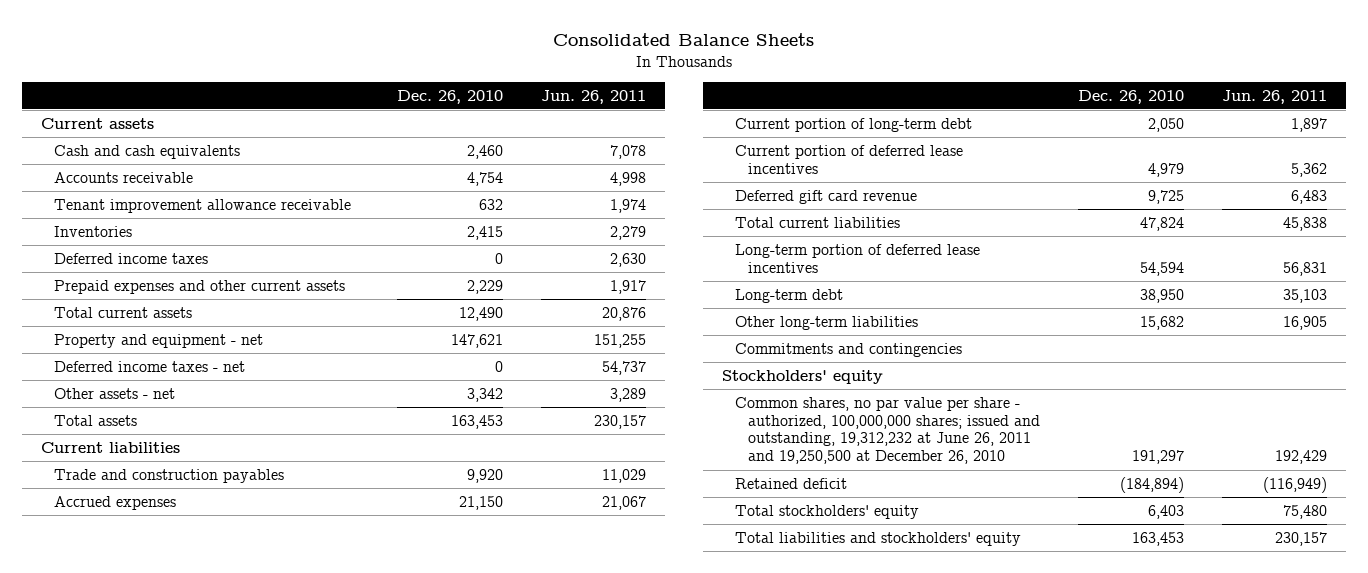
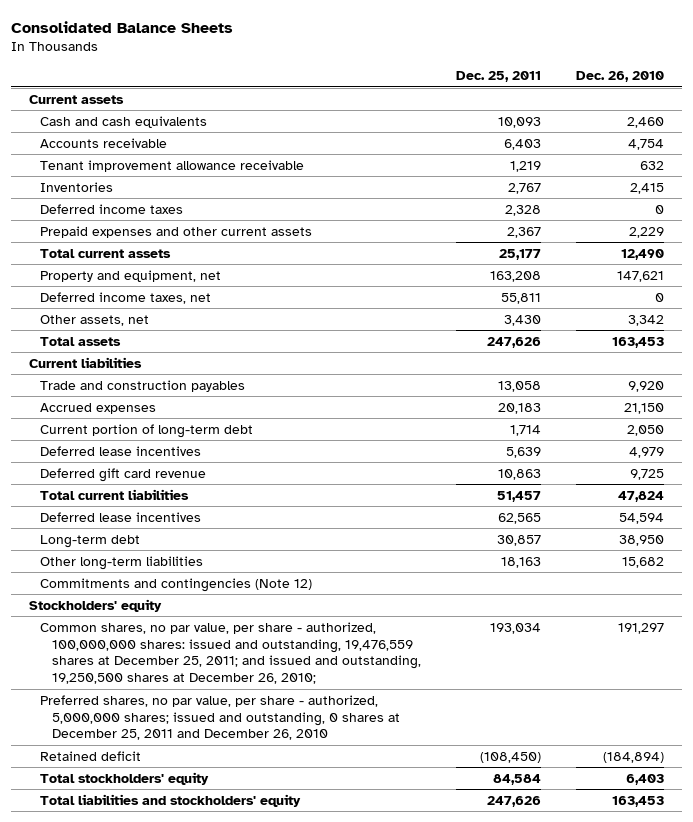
[541,89,647,104] Jun. 26, 2011 -> none
none -> [456,71,542,83] Dec. 25, 2011
[54,333,264,348] Property and equipment - net -> [40,269,222,282] Property and equipment, net
[54,360,246,372] Deferred income taxes - net -> [40,291,212,304] Deferred income taxes, net
[54,387,176,399] Other assets - net -> [40,314,150,326] Other assets, net
[735,144,964,174] Current portion of deferred lease incentives -> [40,445,202,456] Deferred lease incentives
[735,243,981,273] Long-term portion of deferred lease incentives -> [40,511,202,522] Deferred lease incentives
[735,342,963,357] Commitments and contingencies -> [40,577,313,592] Commitments and contingencies (Note 12)
[735,396,1041,465] Common shares, no par value per share - authorized, 100,000,000 shares; issued and outstanding, 19,312,232 at June 26, 2011 and 19,250,500 at December 26, 2010 -> [40,621,422,685] Common shares, no par value, per share - authorized, 100,000,000 shares: issued and outstanding, 19,476,559 shares at December 25, 2011; and issued and outstanding, 19,250,500 shares at December 26, 2010;
none -> [40,694,401,741] Preferred shares, no par value, per share - authorized, 5,000,000 shares; issued and outstanding, 0 shares at December 25, 2011 and December 26, 2010

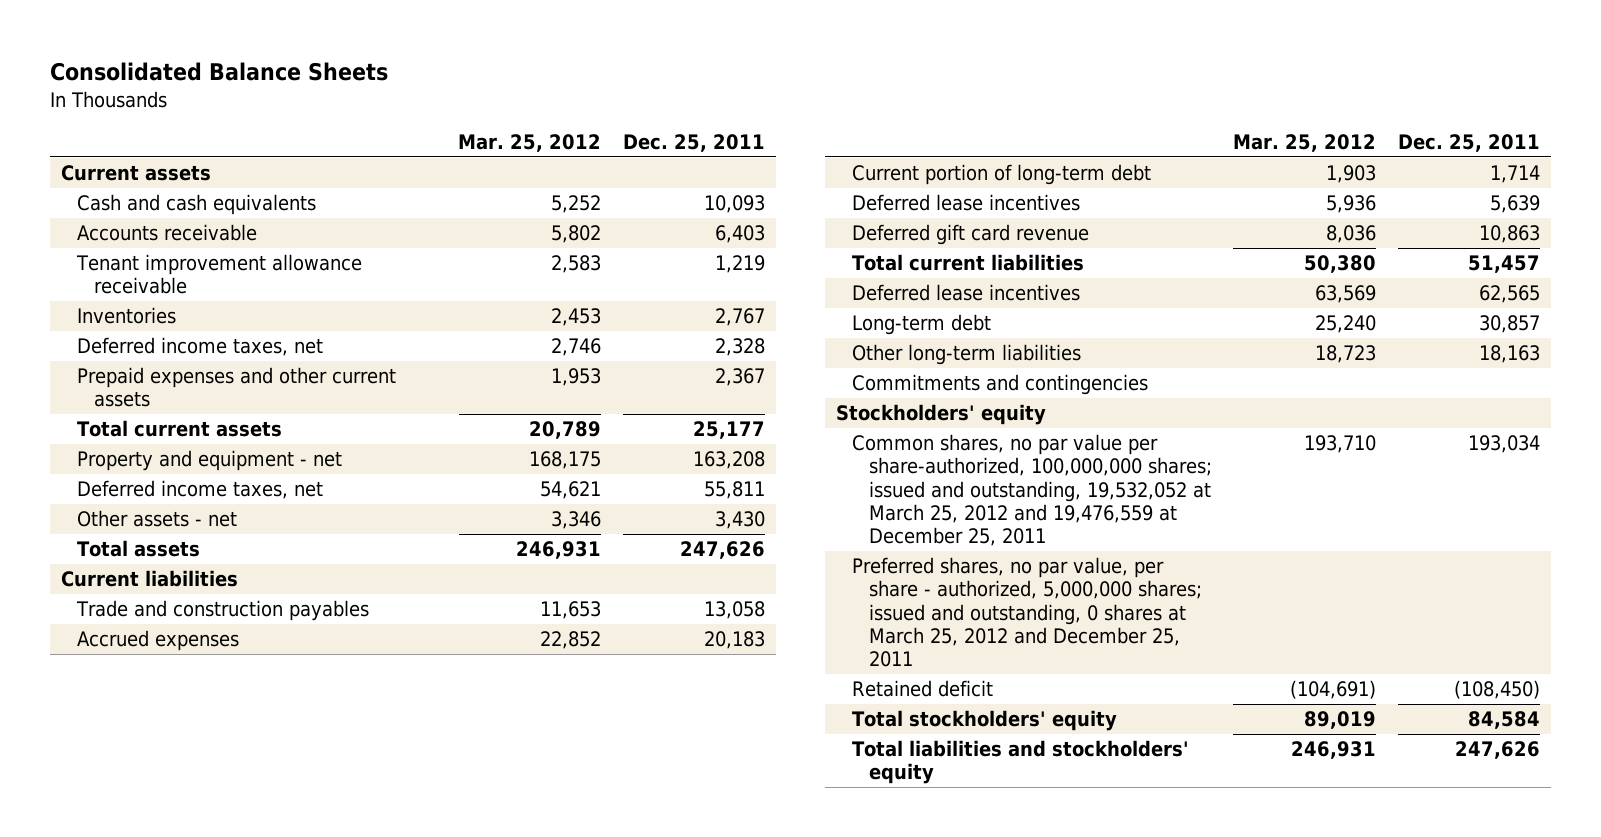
[576,71,665,83] Dec. 26, 2010 -> none
none -> [458,133,602,152] Mar. 25, 2012
[40,203,184,214] Deferred income taxes -> [77,337,324,357] Deferred income taxes, net
[40,269,222,282] Property and equipment, net -> [77,450,343,472] Property and equipment - net
[40,314,150,326] Other assets, net -> [77,510,238,528] Other assets - net
[40,577,313,592] Commitments and contingencies (Note 12) -> [852,374,1149,396] Commitments and contingencies
[40,621,422,685] Common shares, no par value, per share - authorized, 100,000,000 shares: issued and outstanding, 19,476,559 shares at December 25, 2011; and issued and outstanding, 19,250,500 shares at December 26, 2010; -> [852,434,1212,546] Common shares, no par value per share-authorized, 100,000,000 shares; issued and outstanding, 19,532,052 at March 25, 2012 and 19,476,559 at December 25, 2011
[40,694,401,741] Preferred shares, no par value, per share - authorized, 5,000,000 shares; issued and outstanding, 0 shares at December 25, 2011 and December 26, 2010 -> [852,557,1202,667] Preferred shares, no par value, per share - authorized, 5,000,000 shares; issued and outstanding, 0 shares at March 25, 2012 and December 25, 2011

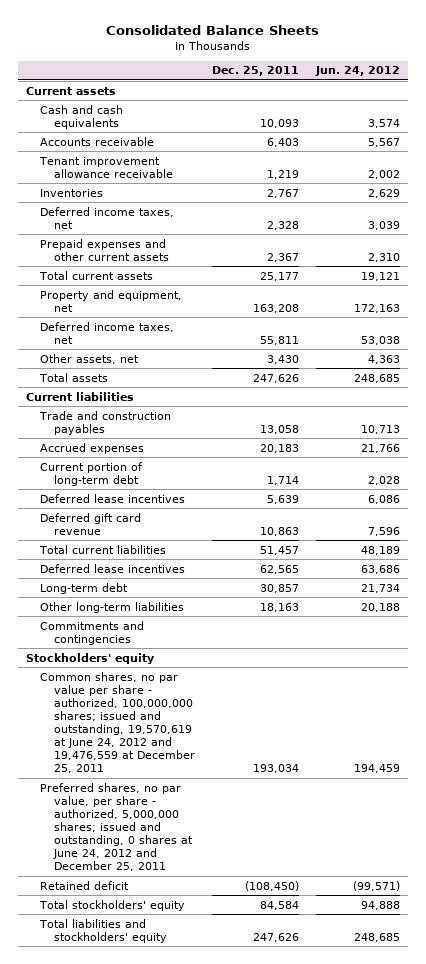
[458,133,602,152] Mar. 25, 2012 -> none
none -> [314,66,400,77] Jun. 24, 2012
[77,450,343,472] Property and equipment - net -> [39,289,182,312] Property and equipment, net
[77,510,238,528] Other assets - net -> [39,353,139,364] Other assets, net
[852,434,1212,546] Common shares, no par value per share-authorized, 100,000,000 shares; issued and outstanding, 19,532,052 at March 25, 2012 and 19,476,559 at December 25, 2011 -> [39,671,195,774] Common shares, no par value per share - authorized, 100,000,000 shares; issued and outstanding, 19,570,619 at June 24, 2012 and 19,476,559 at December 25, 2011
[852,557,1202,667] Preferred shares, no par value, per share - authorized, 5,000,000 shares; issued and outstanding, 0 shares at March 25, 2012 and December 25, 2011 -> [39,782,193,872] Preferred shares, no par value, per share - authorized, 5,000,000 shares; issued and outstanding, 0 shares at June 24, 2012 and December 25, 2011

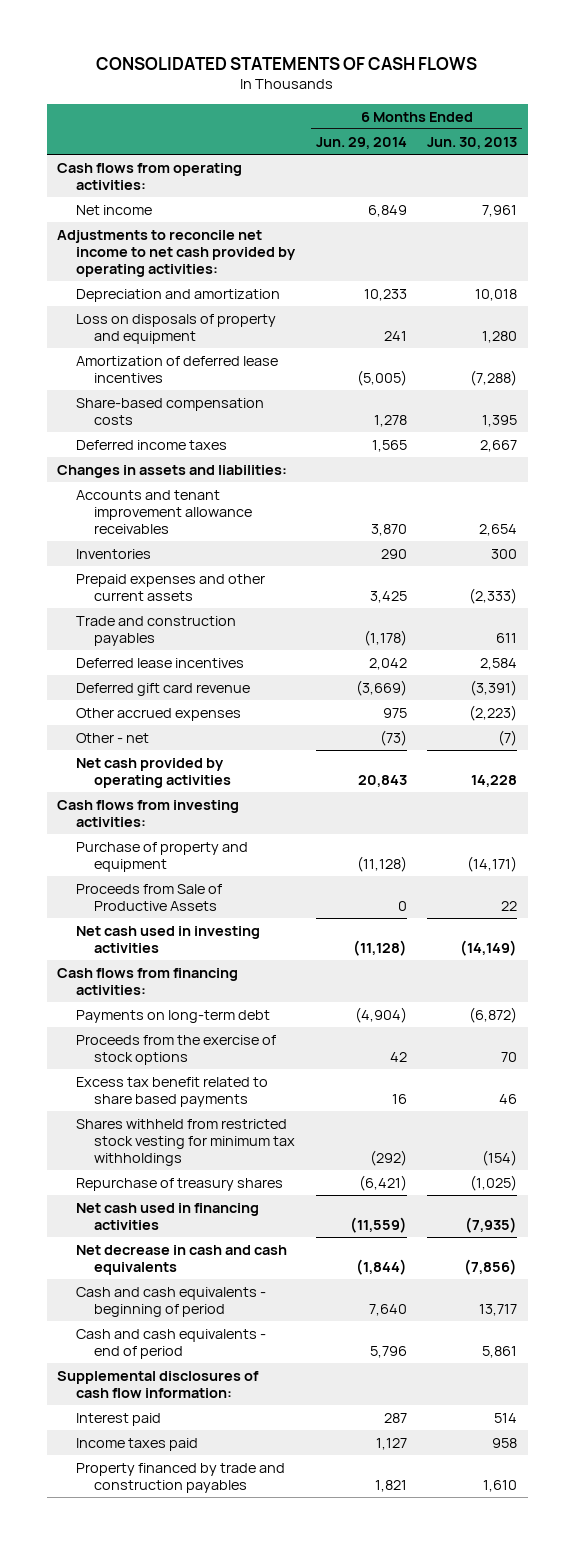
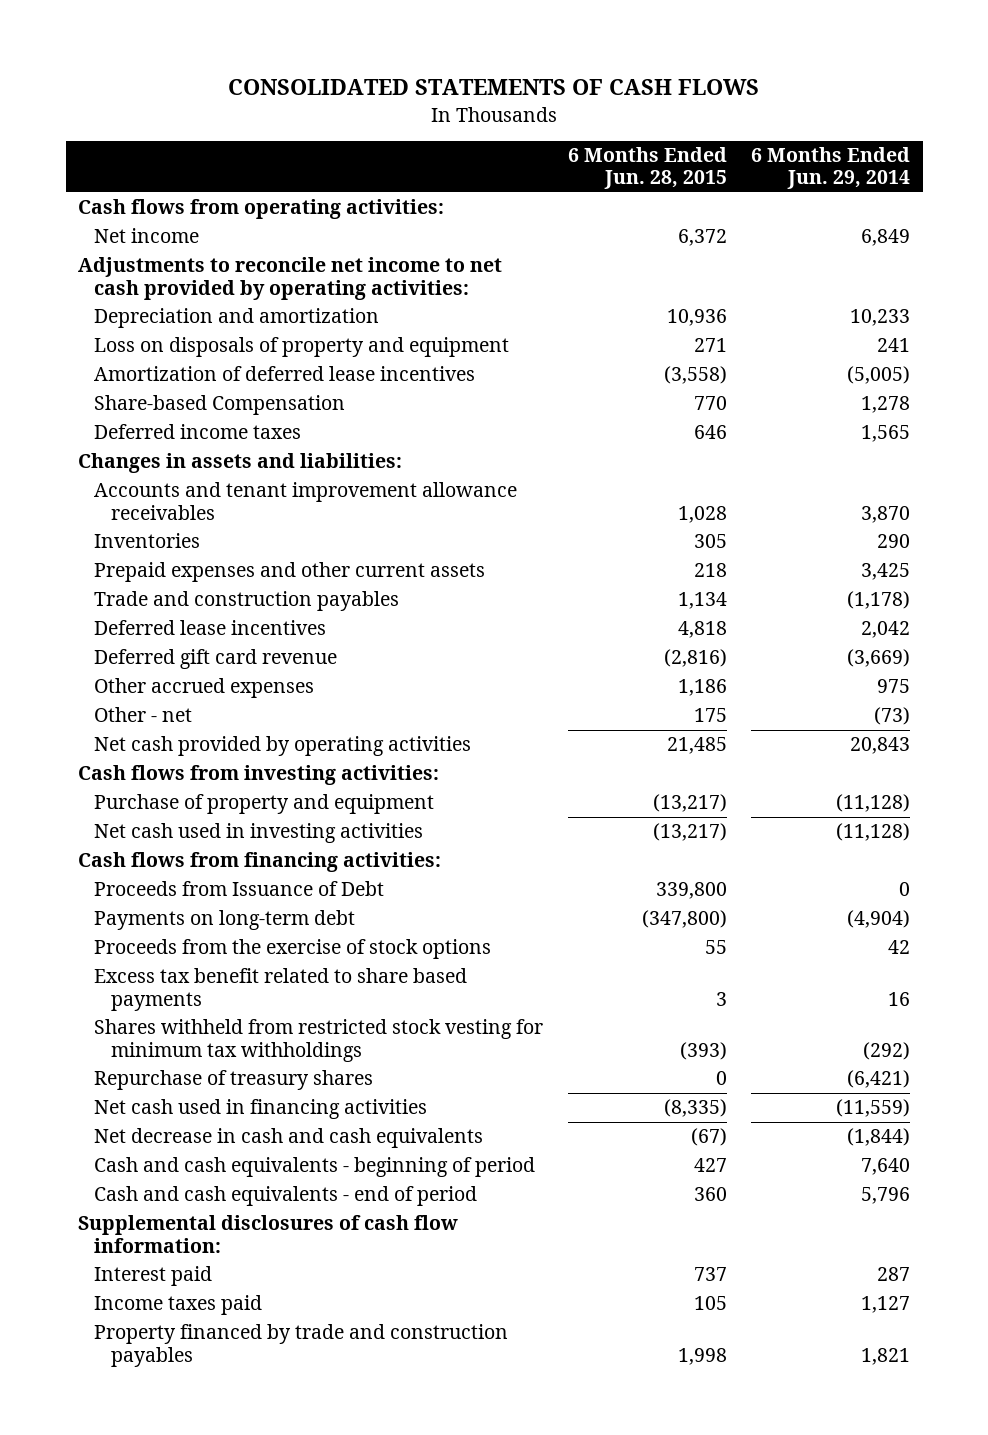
[427,136,518,149] Jun. 30, 2013 -> none
none -> [567,147,727,190] 6 Months Ended Jun. 28, 2015
[75,397,264,425] Share-based compensation costs -> [94,395,346,416] Share-based Compensation
[75,883,222,911] Proceeds from Sale of Productive Assets -> none
none -> [94,881,385,897] Proceeds from Issuance of Debt

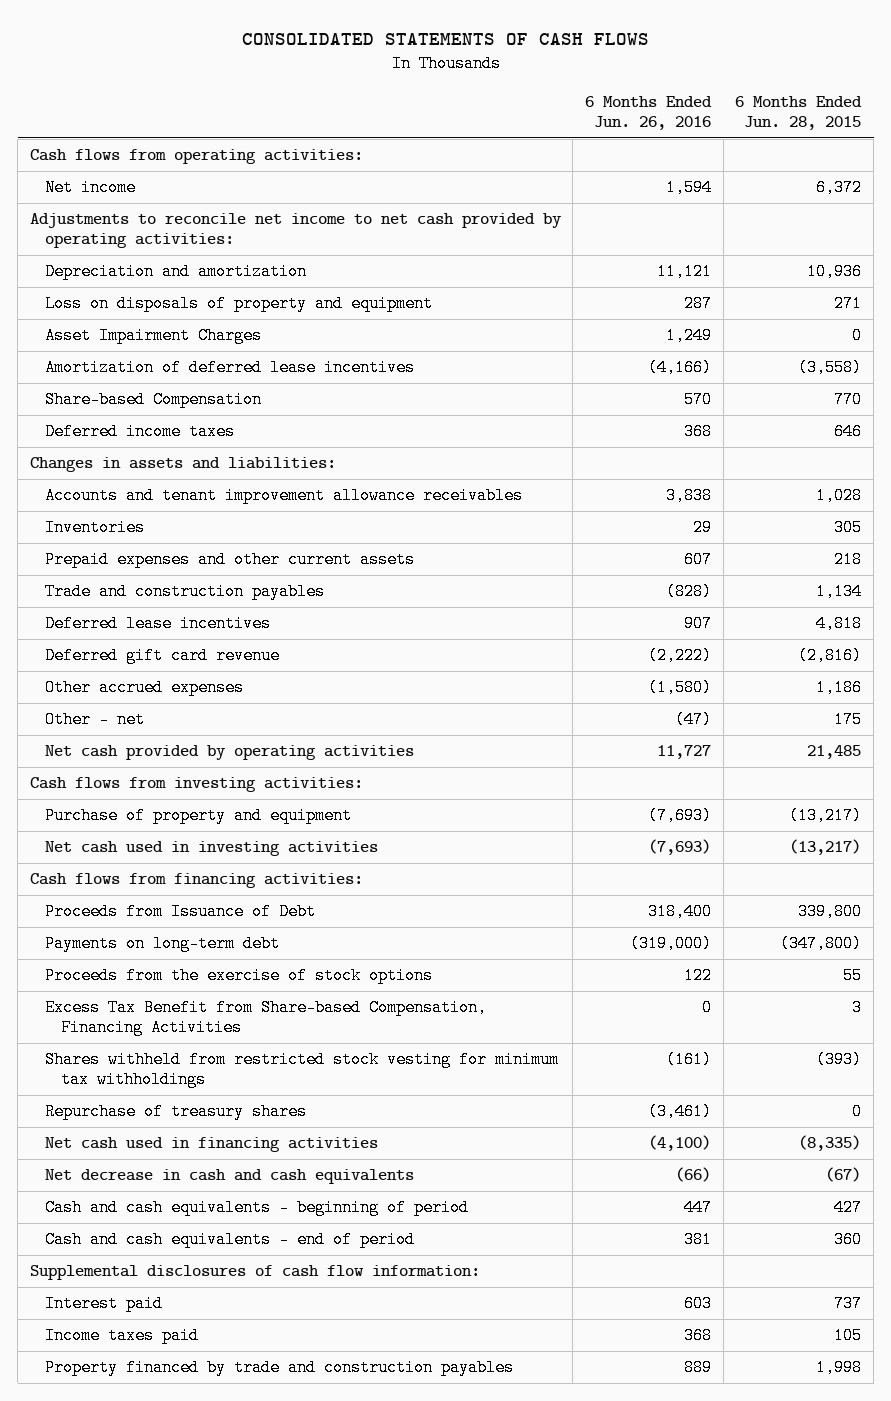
[751,147,911,190] 6 Months Ended Jun. 29, 2014 -> none
none -> [585,96,713,131] 6 Months Ended Jun. 26, 2016
none -> [45,327,263,345] Asset Impairment Charges
[94,968,468,1011] Excess tax benefit related to share based payments -> [45,999,488,1037] Excess Tax Benefit from Share-based Compensation, Financing Activities

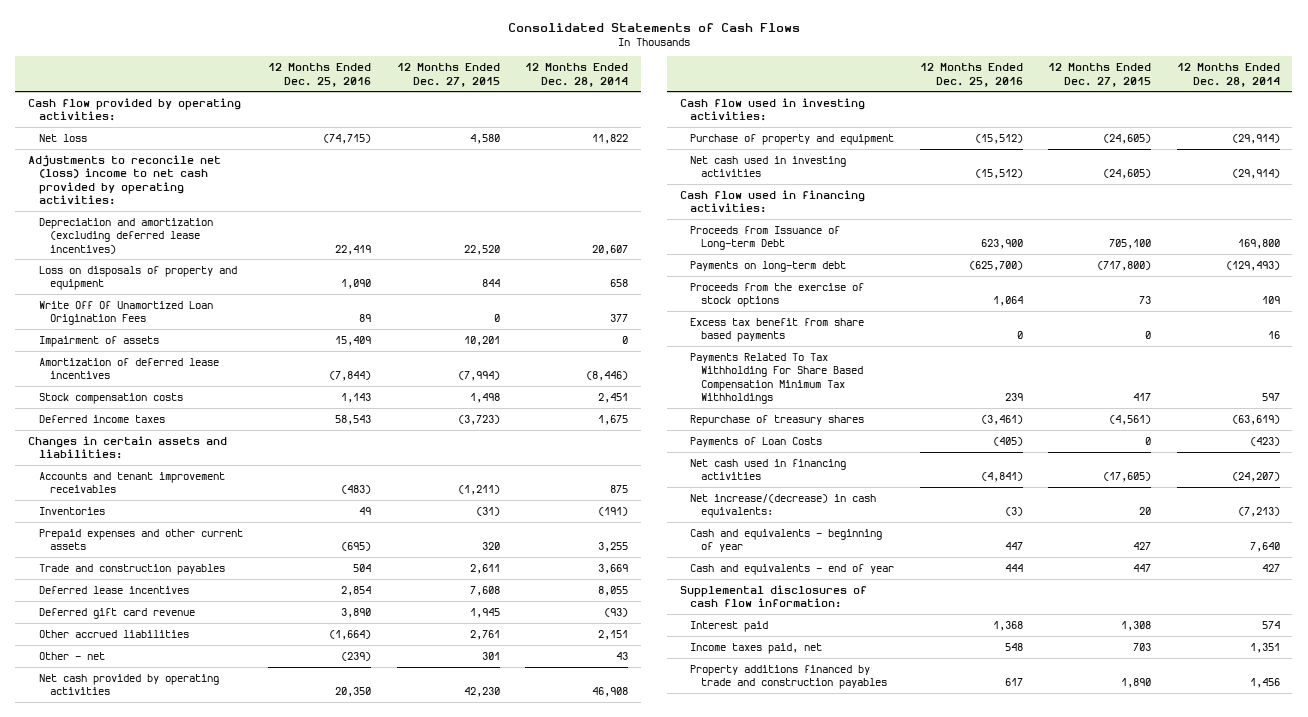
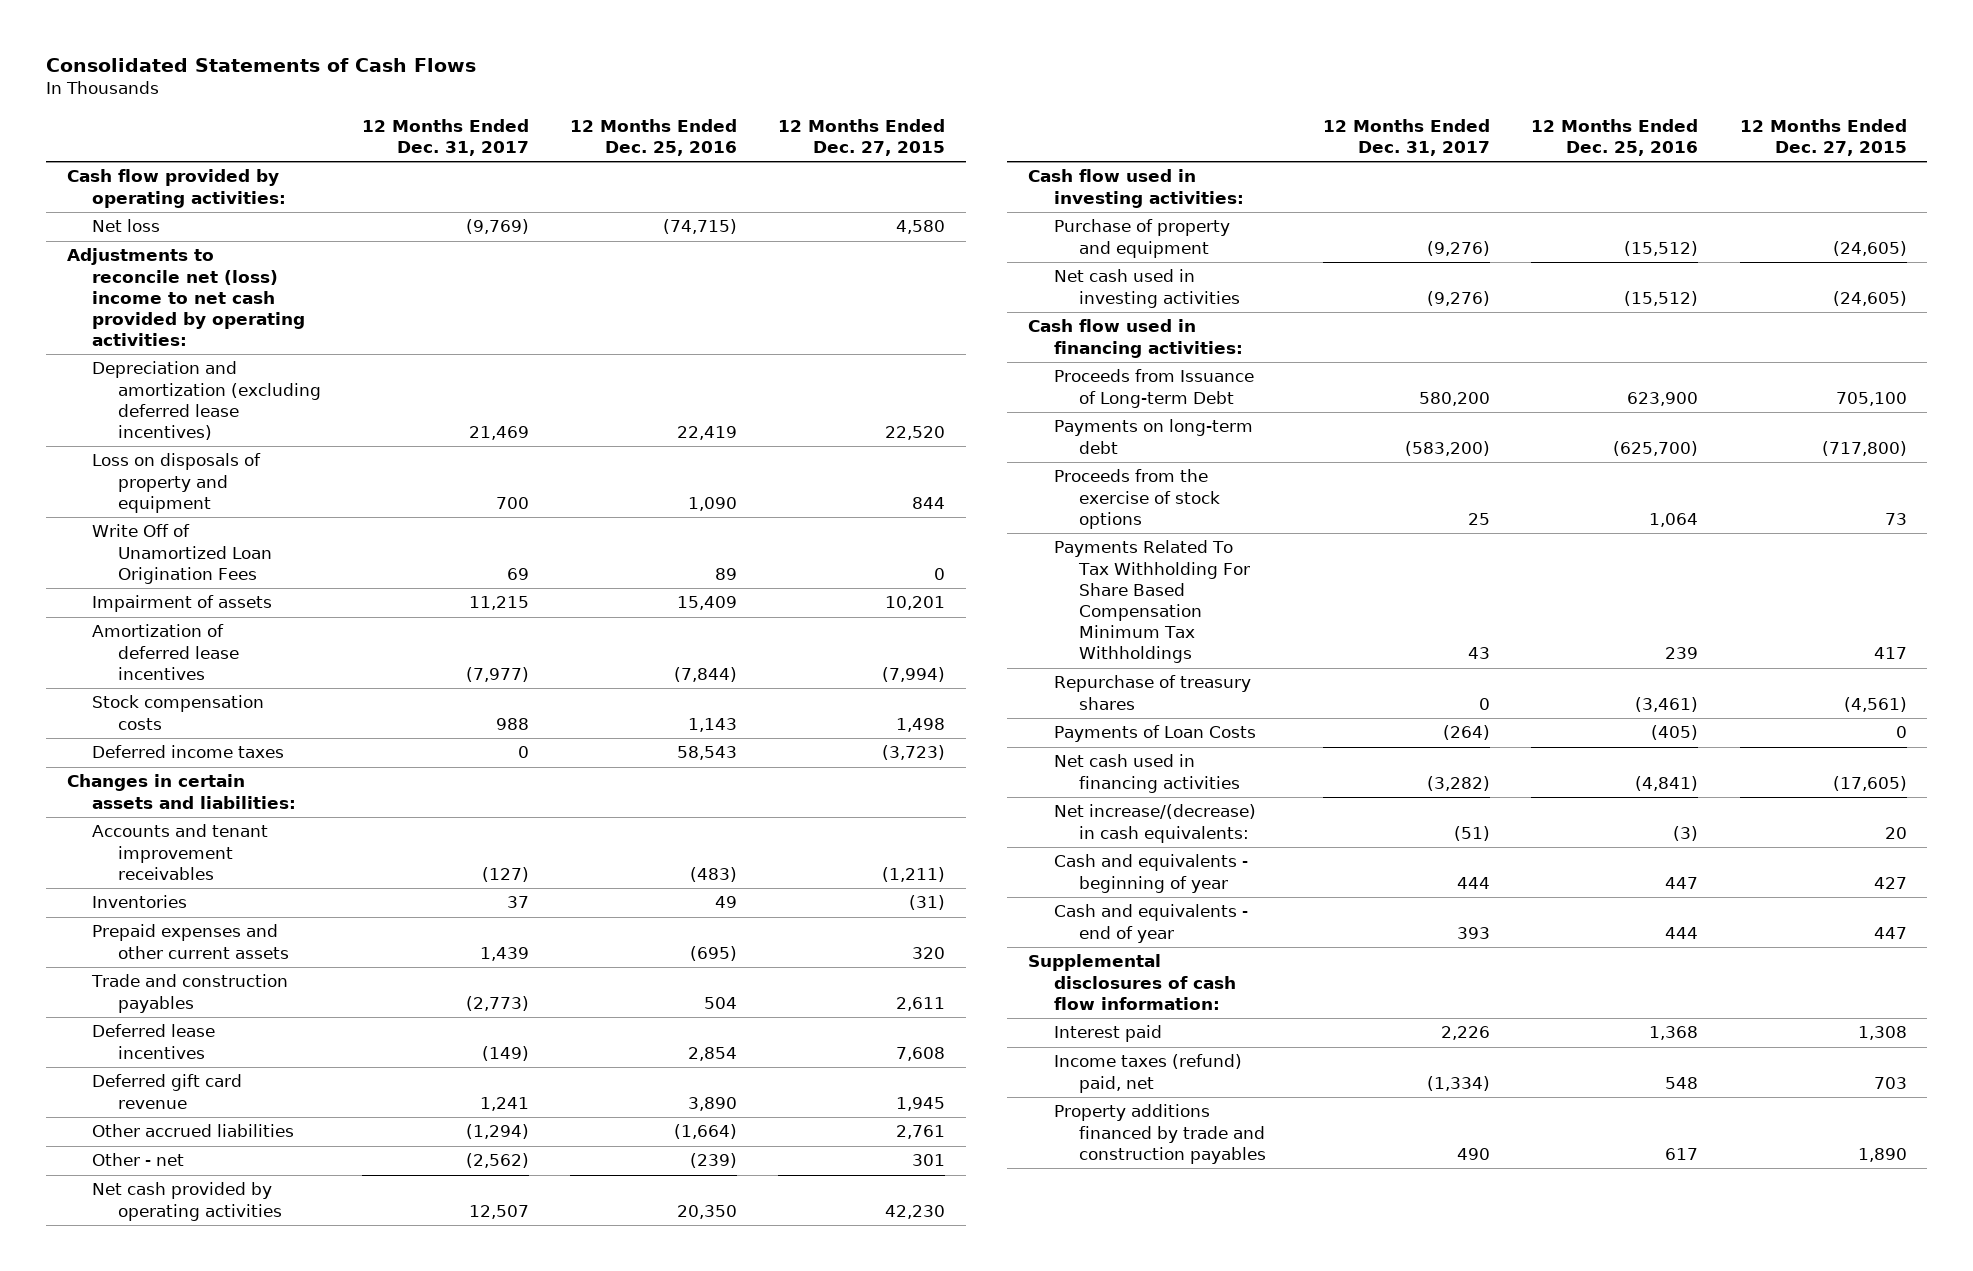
[524,63,628,87] 12 Months Ended Dec. 28, 2014 -> none
none -> [362,118,530,156] 12 Months Ended Dec. 31, 2017
[38,300,213,326] Write Off Of Unamortized Loan Origination Fees -> [92,524,272,584] Write Off of Unamortized Loan Origination Fees
[690,317,865,343] Excess tax benefit from share based payments -> none
[690,642,823,654] Income taxes paid, net -> [1053,1054,1242,1093] Income taxes (refund) paid, net

